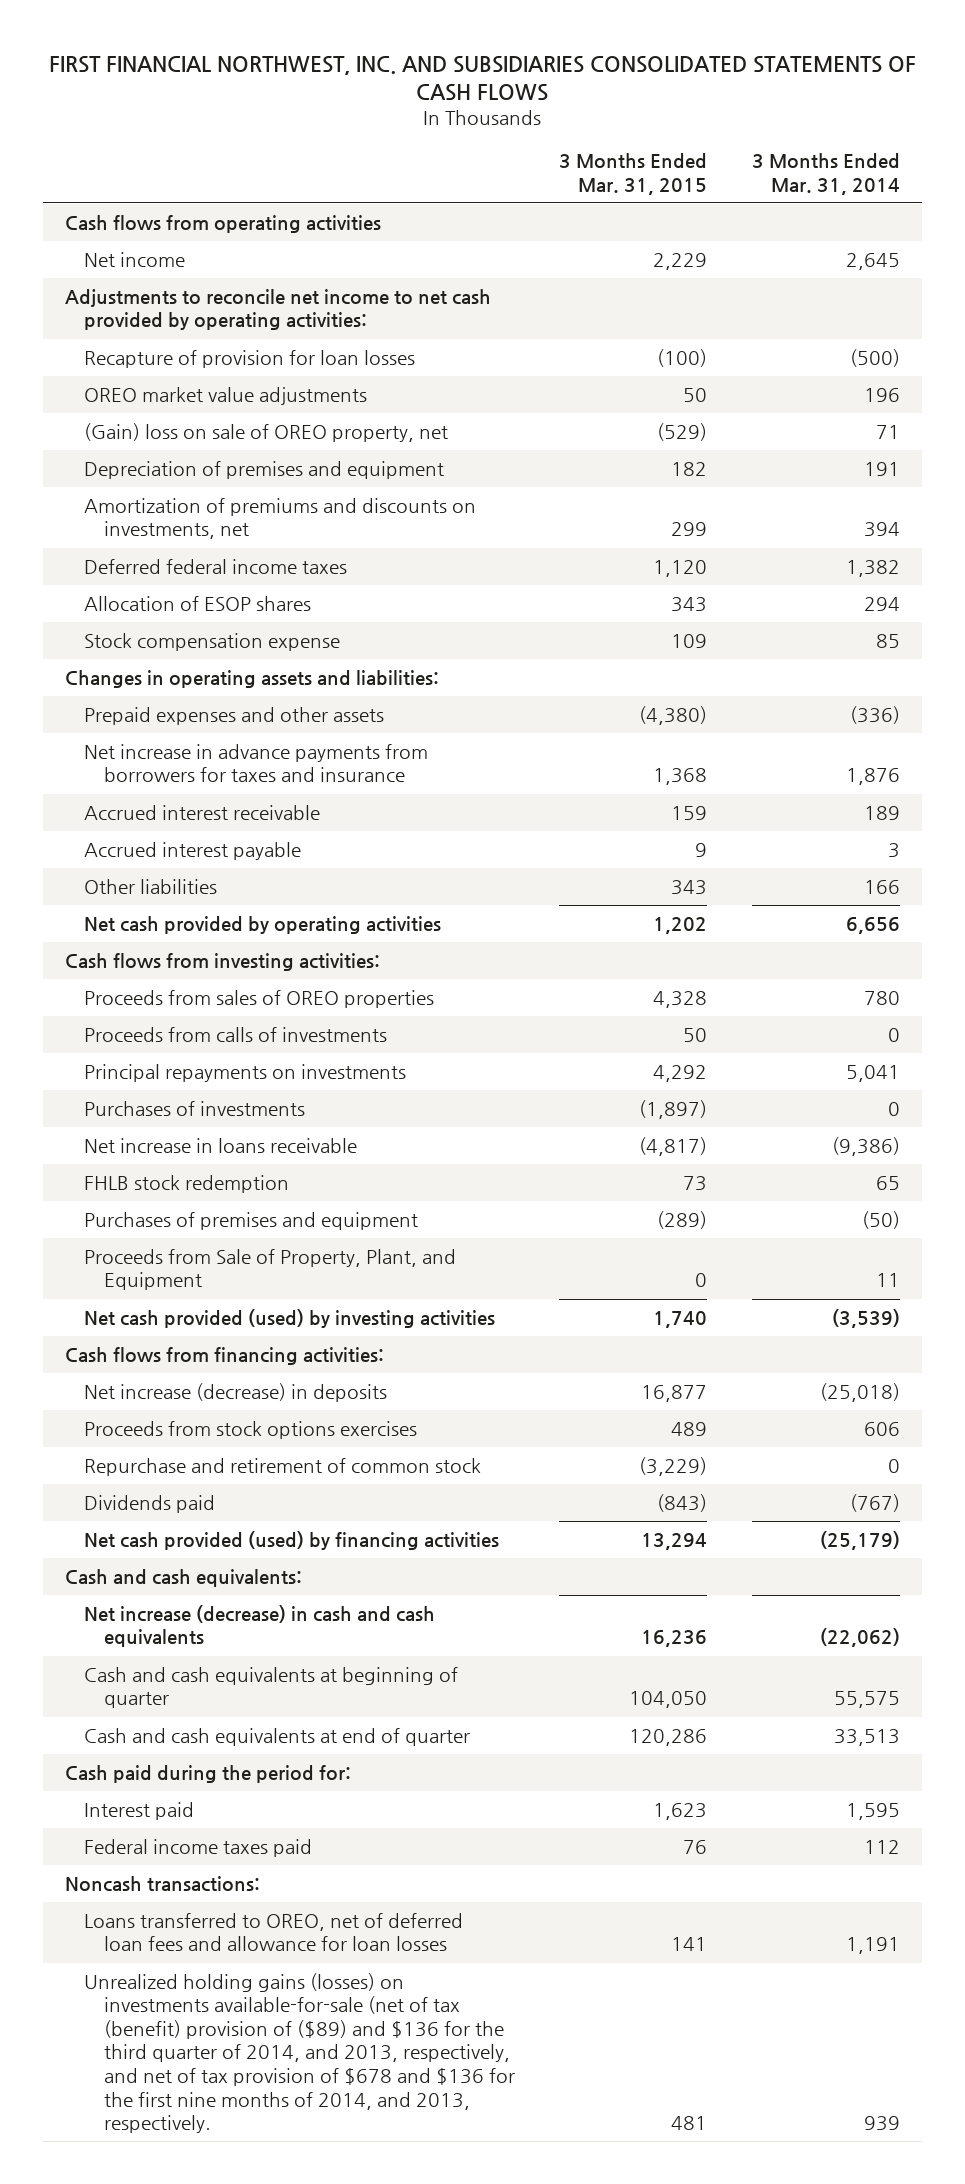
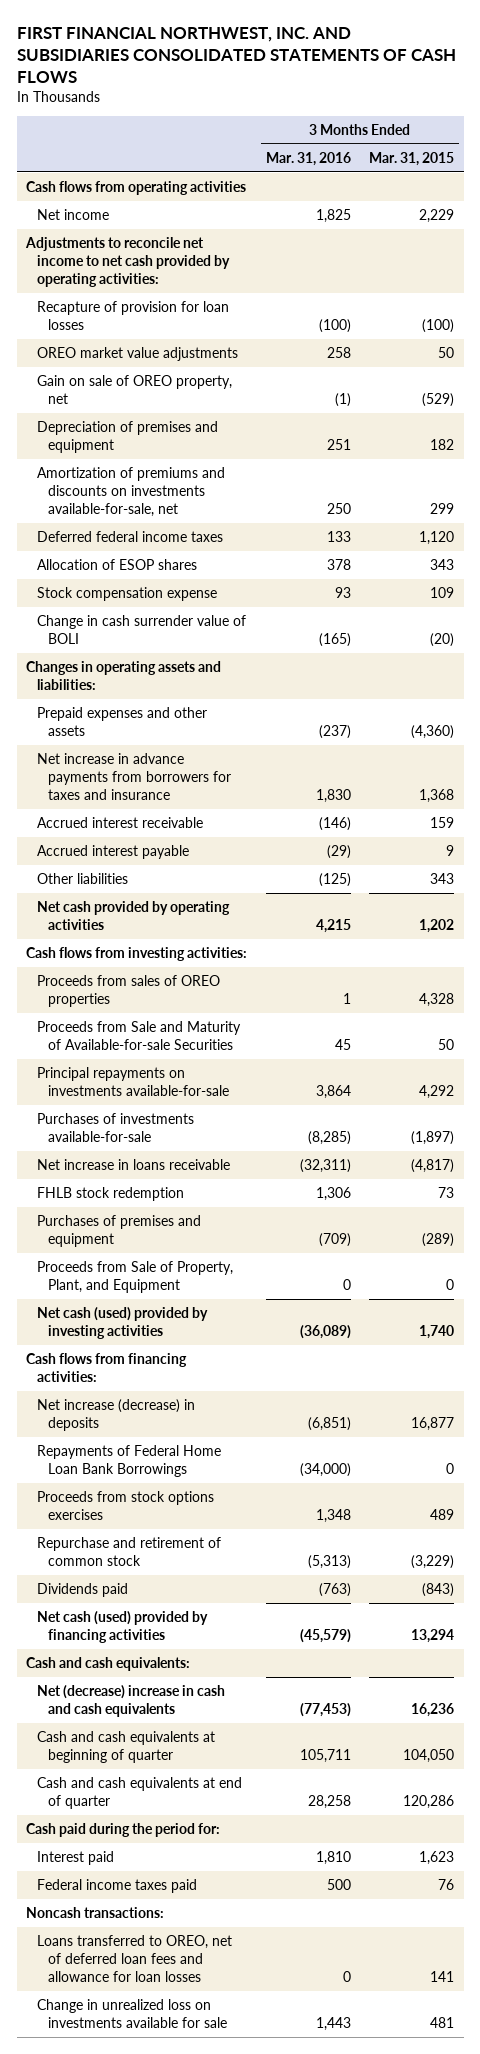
[751,153,900,195] 3 Months Ended Mar. 31, 2014 -> none
none -> [265,151,351,166] Mar. 31, 2016
[84,422,449,442] (Gain) loss on sale of OREO property, net -> [37,375,233,405] Gain on sale of OREO property, net
[84,497,477,540] Amortization of premiums and discounts on investments, net -> [37,467,226,518] Amortization of premiums and discounts on investments available-for-sale, net
none -> [37,615,247,645] Change in cash surrender value of BOLI
[639,705,708,725] (4,380) -> [411,725,455,740] (4,360)
[84,1026,388,1042] Proceeds from calls of investments -> none
none -> [37,1021,242,1051] Proceeds from Sale and Maturity of Available-for-sale Securities
[84,1063,407,1082] Principal repayments on investments -> [37,1067,230,1097] Principal repayments on investments available-for-sale
[84,1100,306,1116] Purchases of investments -> [37,1113,195,1143] Purchases of investments available-for-sale
[84,1308,496,1328] Net cash provided (used) by investing activities -> [37,1307,209,1340] Net cash (used) provided by investing activities
none -> [37,1445,222,1478] Repayments of Federal Home Loan Bank Borrowings
[84,1530,500,1550] Net cash provided (used) by financing activities -> [37,1611,209,1644] Net cash (used) provided by financing activities
[84,1604,436,1648] Net increase (decrease) in cash and cash equivalents -> [37,1685,226,1718] Net (decrease) increase in cash and cash equivalents
[84,1972,515,2134] Unrealized holding gains (losses) on investments available-for-sale (net of tax (benefit) provision of ($89) and $136 for the third quarter of 2014, and 2013, respectively, and net of tax provision of $678 and $136 for the first nine months of 2014, and 2013, respectively. -> [37,1999,228,2029] Change in unrealized loss on investments available for sale

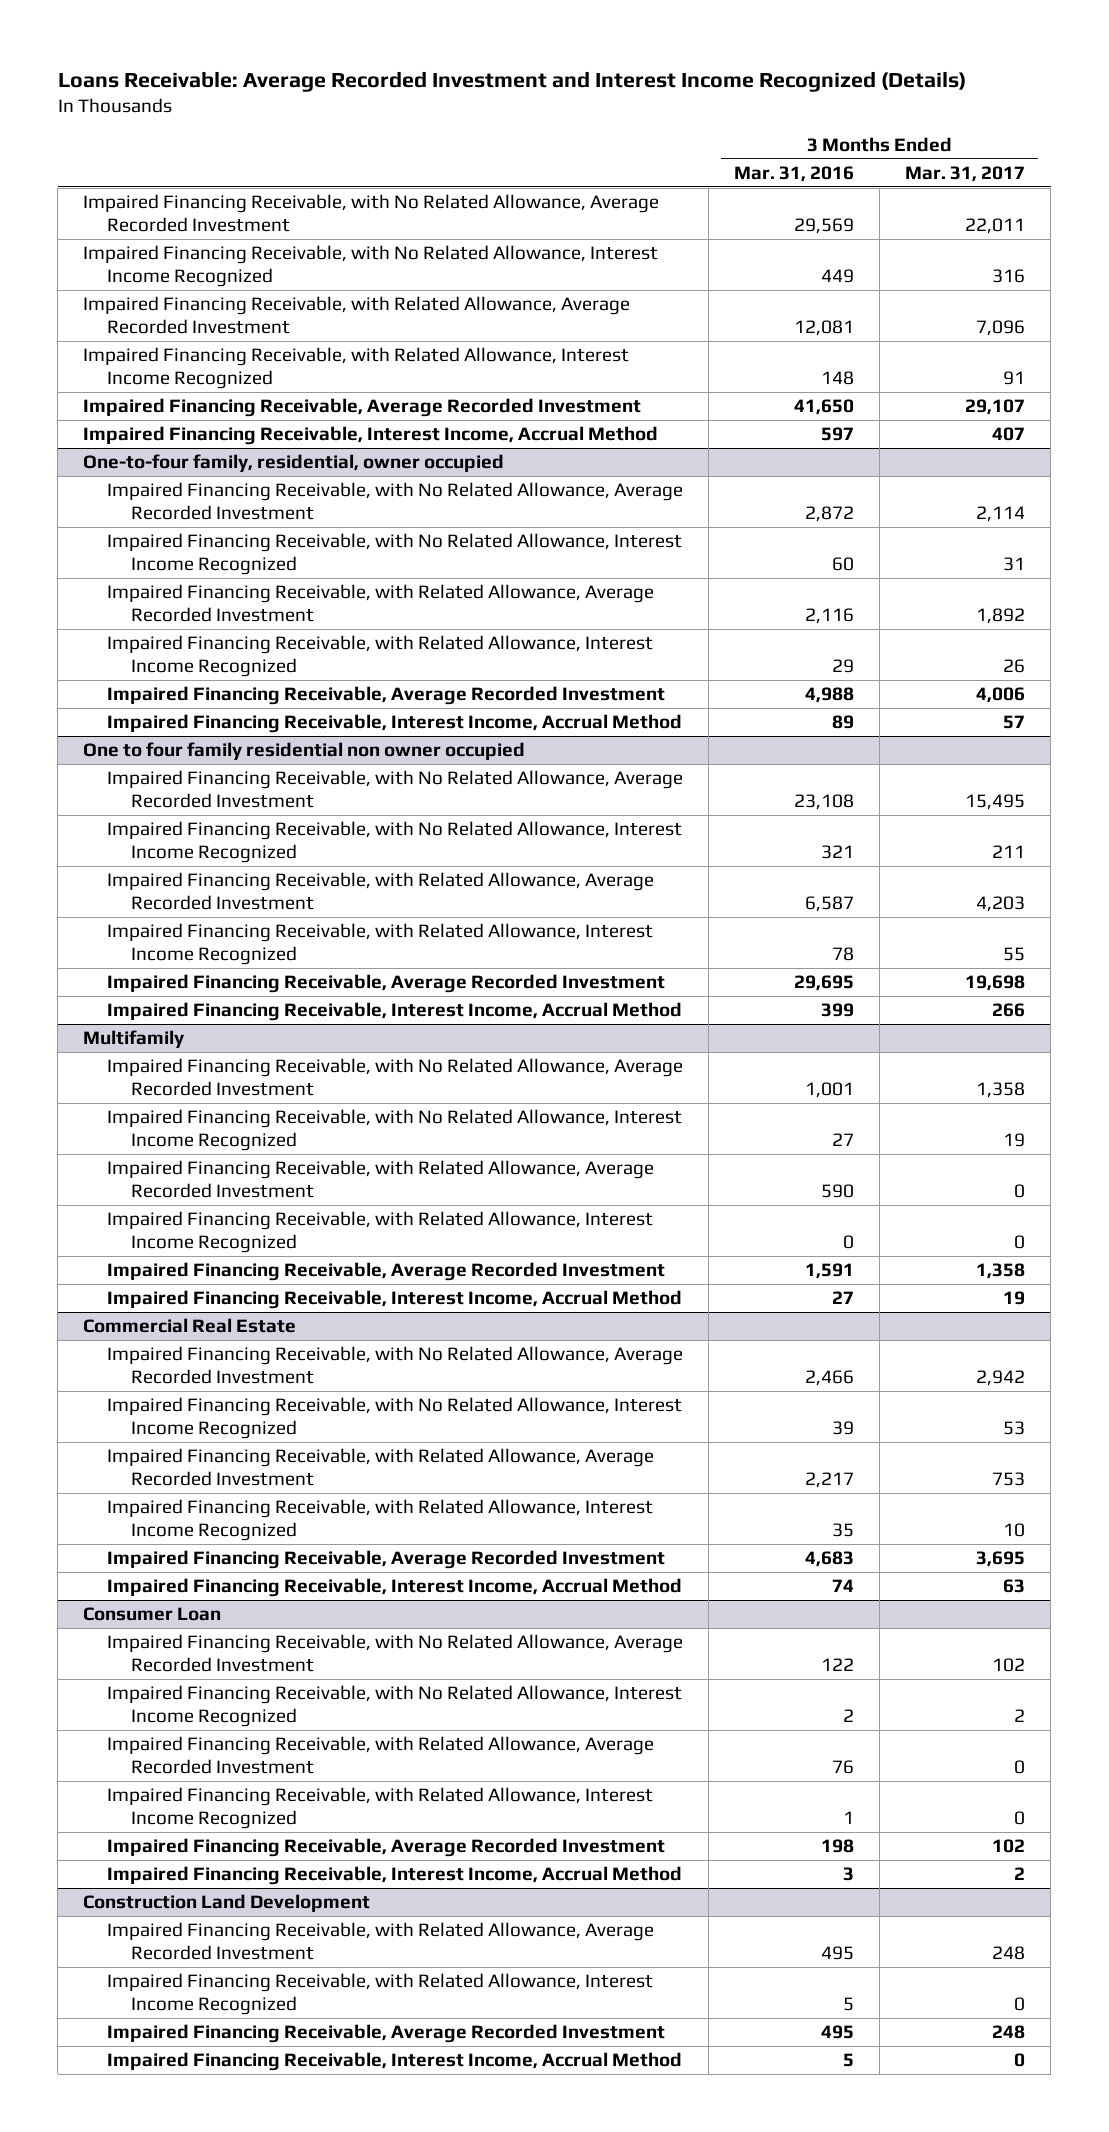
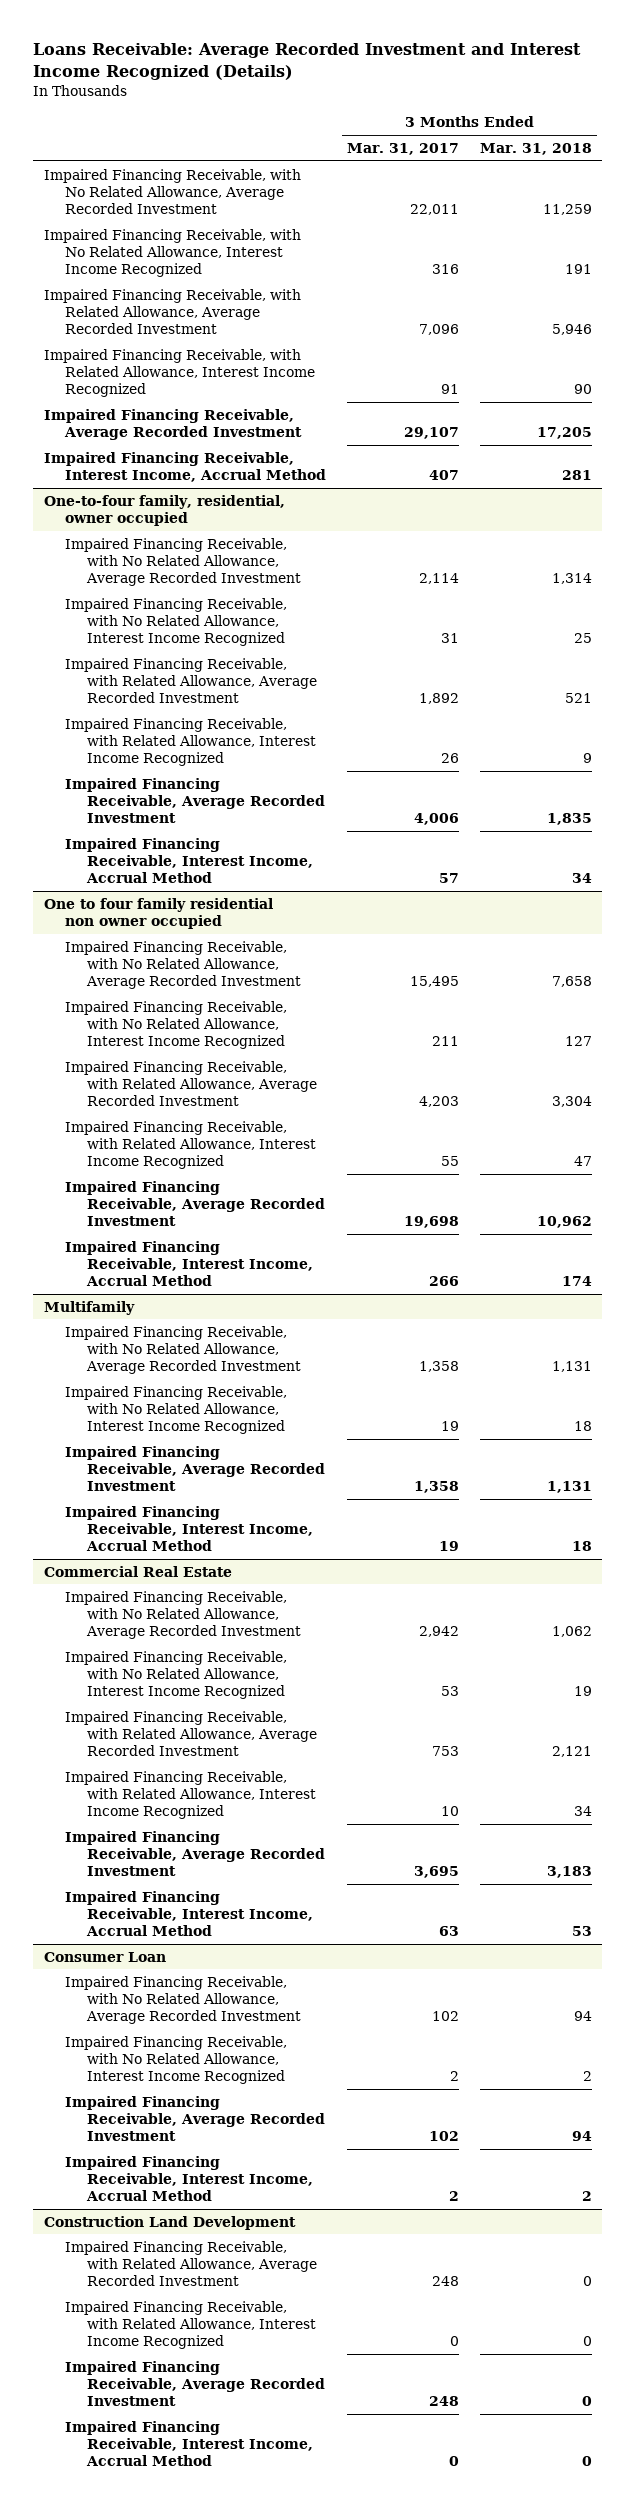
[734,165,855,182] Mar. 31, 2016 -> none
none -> [479,142,592,155] Mar. 31, 2018
[107,1160,655,1199] Impaired Financing Receivable, with Related Allowance, Average Recorded Investment -> none
[107,1211,654,1254] Impaired Financing Receivable, with Related Allowance, Interest Income Recognized -> none
[107,1736,655,1775] Impaired Financing Receivable, with Related Allowance, Average Recorded Investment -> none
[107,1787,654,1830] Impaired Financing Receivable, with Related Allowance, Interest Income Recognized -> none

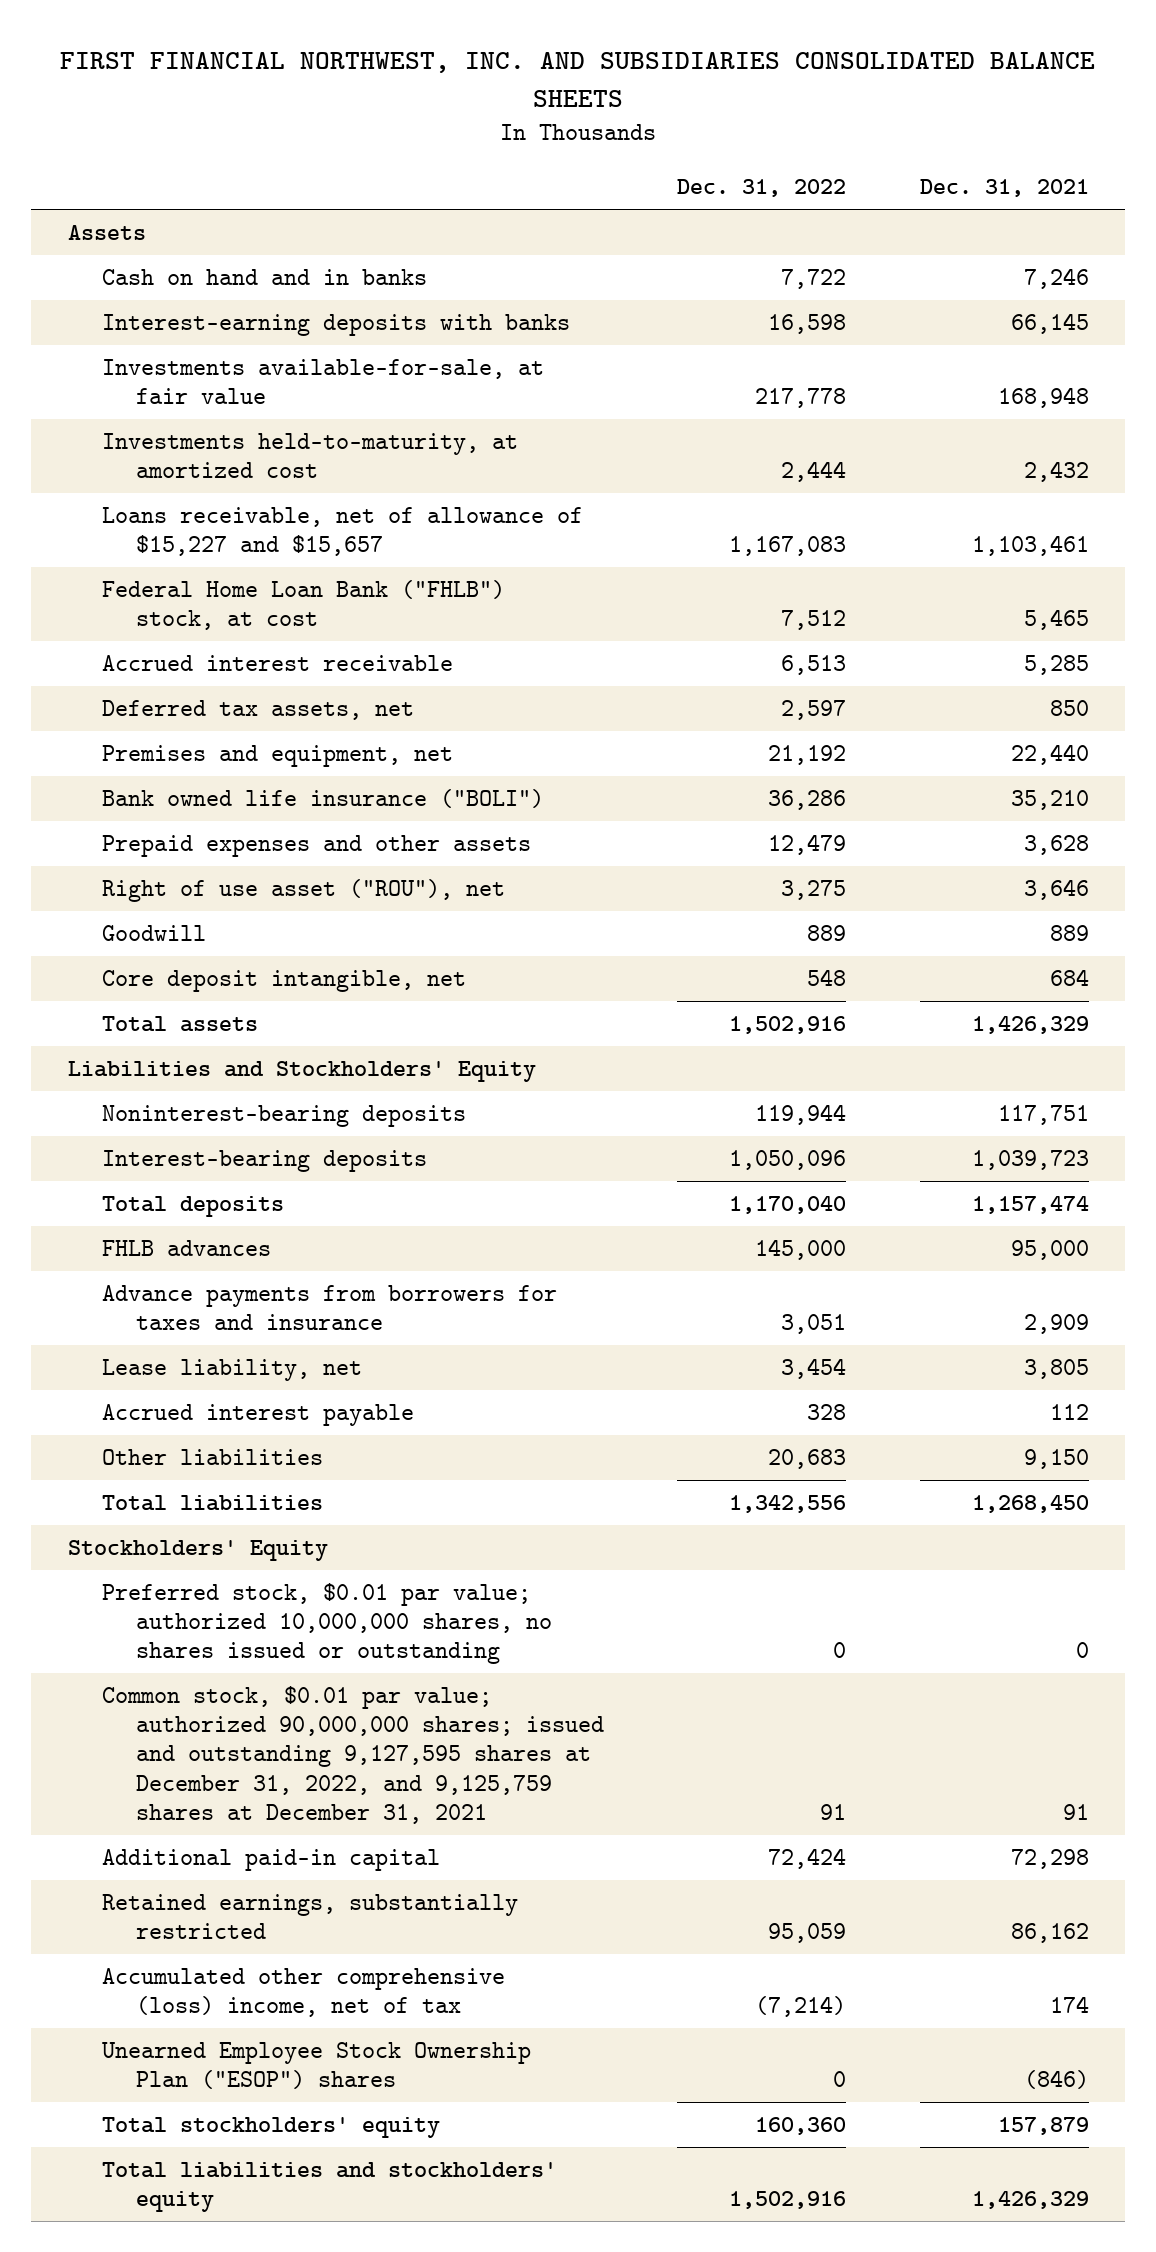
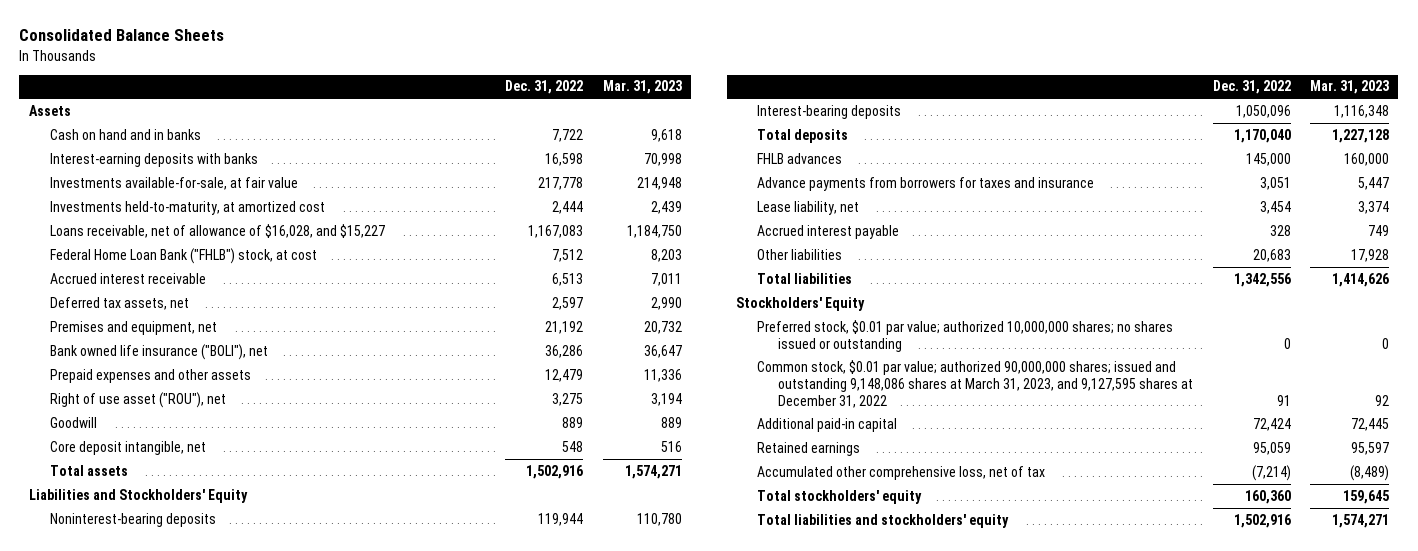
[60,52,1096,108] FIRST FINANCIAL NORTHWEST, INC. AND SUBSIDIARIES CONSOLIDATED BALANCE SHEETS -> [19,29,225,42] Consolidated Balance Sheets
[919,179,1089,198] Dec. 31, 2021 -> none
none -> [602,80,682,95] Mar. 31, 2023
[102,506,584,557] Loans receivable, net of allowance of $15,227 and $15,657 -> [50,223,386,238] Loans receivable, net of allowance of $16,028, and $15,227
[102,788,545,808] Bank owned life insurance ("BOLI") -> [50,343,269,360] Bank owned life insurance ("BOLI"), net
[102,1582,553,1665] Preferred stock, $0.01 par value; authorized 10,000,000 shares, no shares issued or outstanding -> [757,319,1174,352] Preferred stock, $0.01 par value; authorized 10,000,000 shares; no shares issued or outstanding
[102,1685,605,1824] Common stock, $0.01 par value; authorized 90,000,000 shares; issued and outstanding 9,127,595 shares at December 31, 2022, and 9,125,759 shares at December 31, 2021 -> [757,359,1194,408] Common stock, $0.01 par value; authorized 90,000,000 shares; issued and outstanding 9,148,086 shares at March 31, 2023, and 9,127,595 shares at December 31, 2022
[102,2041,532,2090] Unearned Employee Stock Ownership Plan ("ESOP") shares -> none
[102,1893,519,1940] Retained earnings, substantially restricted -> [757,441,861,456] Retained earnings
[102,1967,506,2018] Accumulated other comprehensive (loss) income, net of tax -> [757,465,1046,480] Accumulated other comprehensive loss, net of tax

